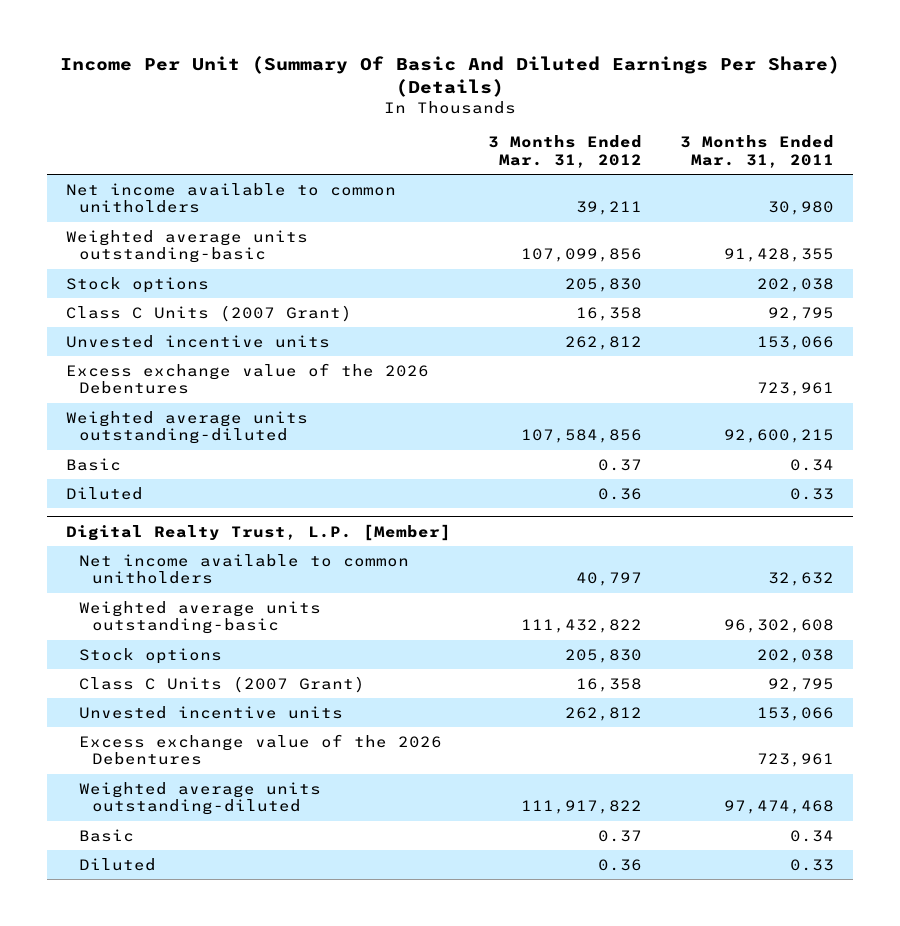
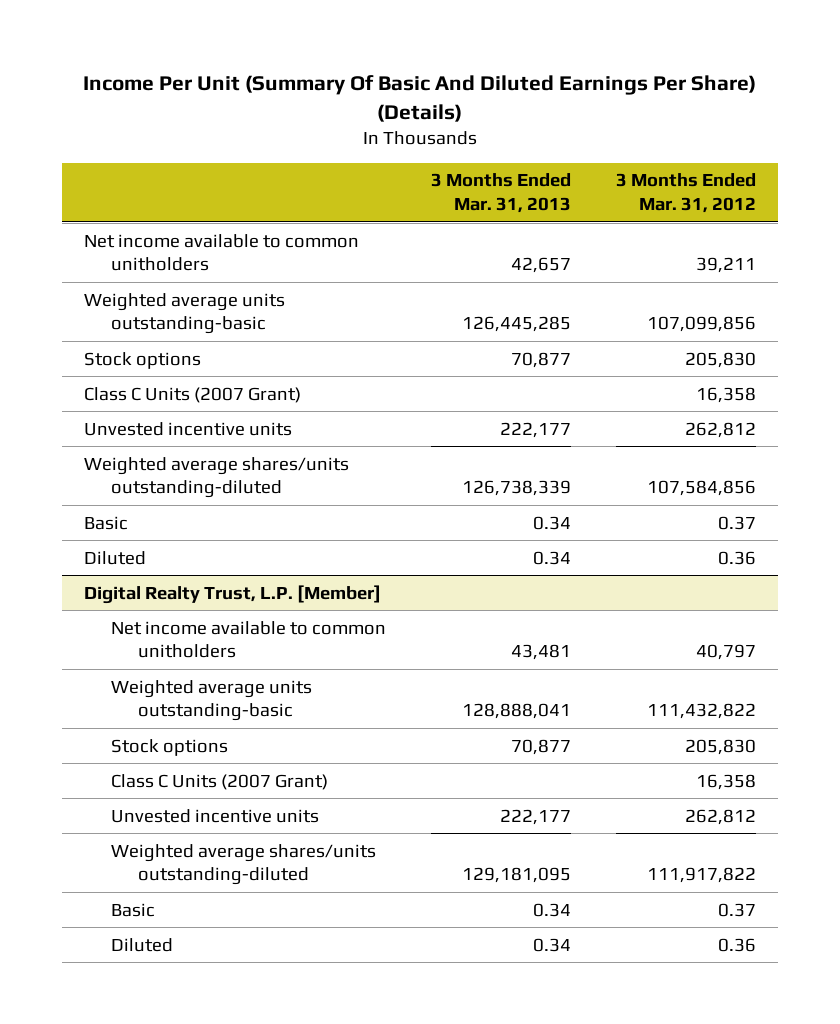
[680,135,835,168] 3 Months Ended Mar. 31, 2011 -> none
none -> [430,173,571,213] 3 Months Ended Mar. 31, 2013
[65,362,429,395] Excess exchange value of the 2026 Debentures -> none
[65,410,308,445] Weighted average units outstanding-diluted -> [84,456,350,499] Weighted average shares/units outstanding-diluted
[79,733,443,766] Excess exchange value of the 2026 Debentures -> none
[79,781,322,816] Weighted average units outstanding-diluted -> [110,843,376,886] Weighted average shares/units outstanding-diluted

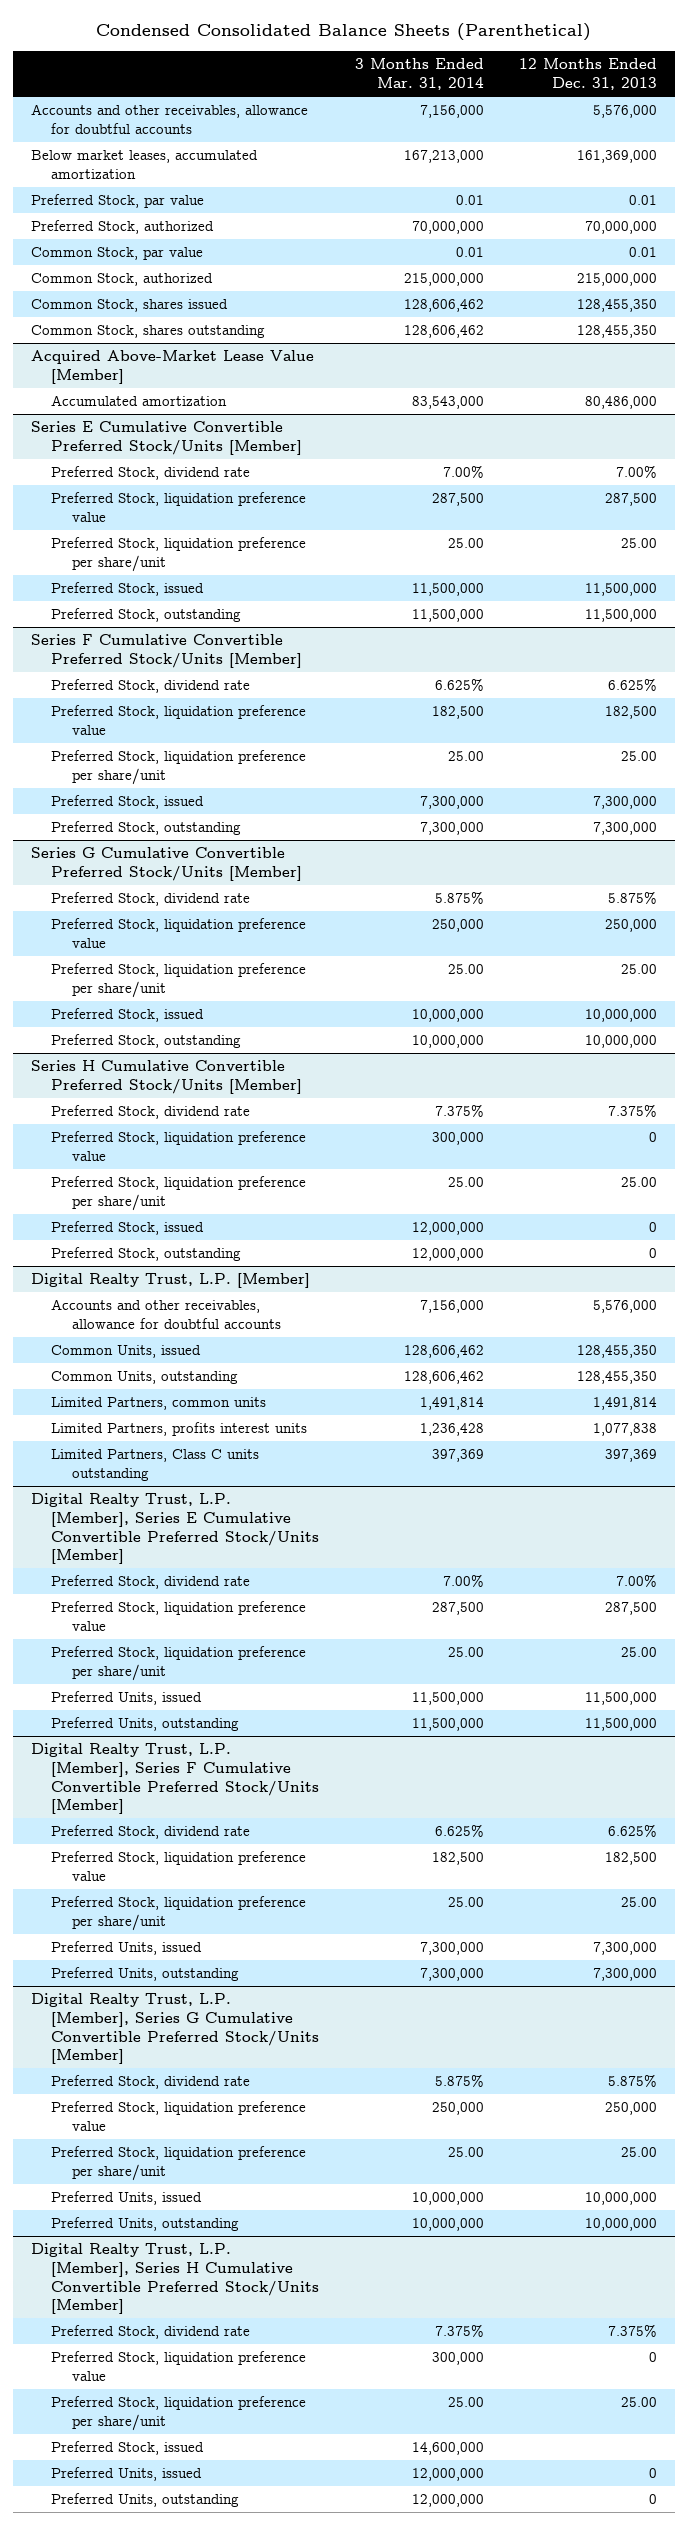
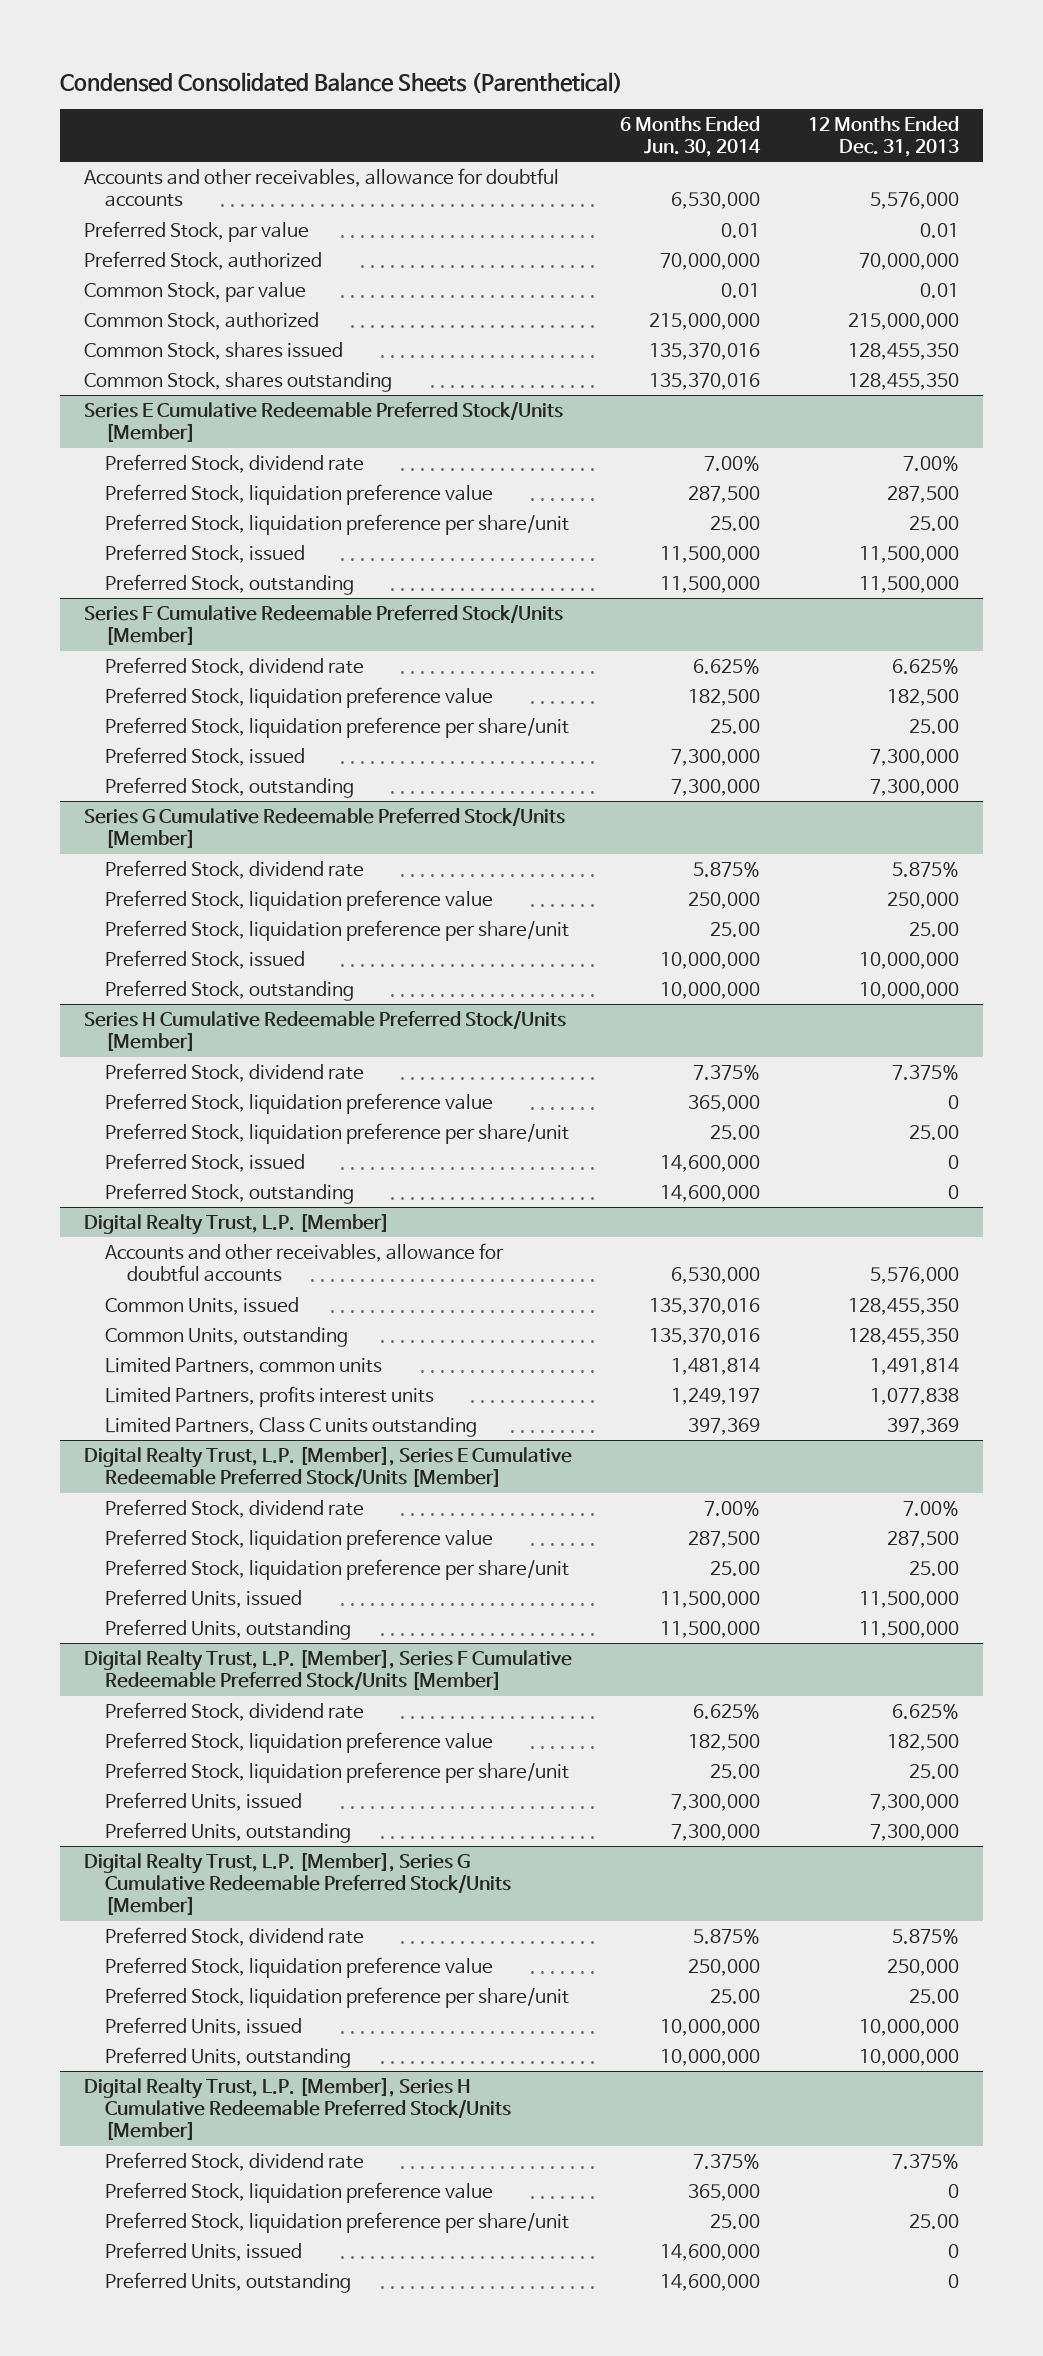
[354,58,484,90] 3 Months Ended Mar. 31, 2014 -> none
none -> [620,116,762,158] 6 Months Ended Jun. 30, 2014
[31,150,259,179] Below market leases, accumulated amortization -> none
[31,350,315,384] Acquired Above-Market Lease Value [Member] -> none
[51,395,228,407] Accumulated amortization -> none
[31,421,303,455] Series E Cumulative Convertible Preferred Stock/Units [Member] -> [83,401,563,443] Series E Cumulative Redeemable Preferred Stock/Units [Member]
[31,634,303,668] Series F Cumulative Convertible Preferred Stock/Units [Member] -> [83,604,563,646] Series F Cumulative Redeemable Preferred Stock/Units [Member]
[31,847,303,881] Series G Cumulative Convertible Preferred Stock/Units [Member] -> [83,807,565,849] Series G Cumulative Redeemable Preferred Stock/Units [Member]
[31,1060,303,1094] Series H Cumulative Convertible Preferred Stock/Units [Member] -> [83,1010,566,1052] Series H Cumulative Redeemable Preferred Stock/Units [Member]
[31,1493,320,1565] Digital Realty Trust, L.P. [Member], Series E Cumulative Convertible Preferred Stock/Units [Member] -> [83,1446,572,1488] Digital Realty Trust, L.P. [Member], Series E Cumulative Redeemable Preferred Stock/Units [Member]
[31,1743,320,1815] Digital Realty Trust, L.P. [Member], Series F Cumulative Convertible Preferred Stock/Units [Member] -> [83,1649,572,1691] Digital Realty Trust, L.P. [Member], Series F Cumulative Redeemable Preferred Stock/Units [Member]
[31,1993,320,2065] Digital Realty Trust, L.P. [Member], Series G Cumulative Convertible Preferred Stock/Units [Member] -> [83,1852,512,1916] Digital Realty Trust, L.P. [Member], Series G Cumulative Redeemable Preferred Stock/Units [Member]
[31,2243,320,2315] Digital Realty Trust, L.P. [Member], Series H Cumulative Convertible Preferred Stock/Units [Member] -> [83,2077,512,2141] Digital Realty Trust, L.P. [Member], Series H Cumulative Redeemable Preferred Stock/Units [Member]
[51,2441,205,2456] Preferred Stock, issued -> none

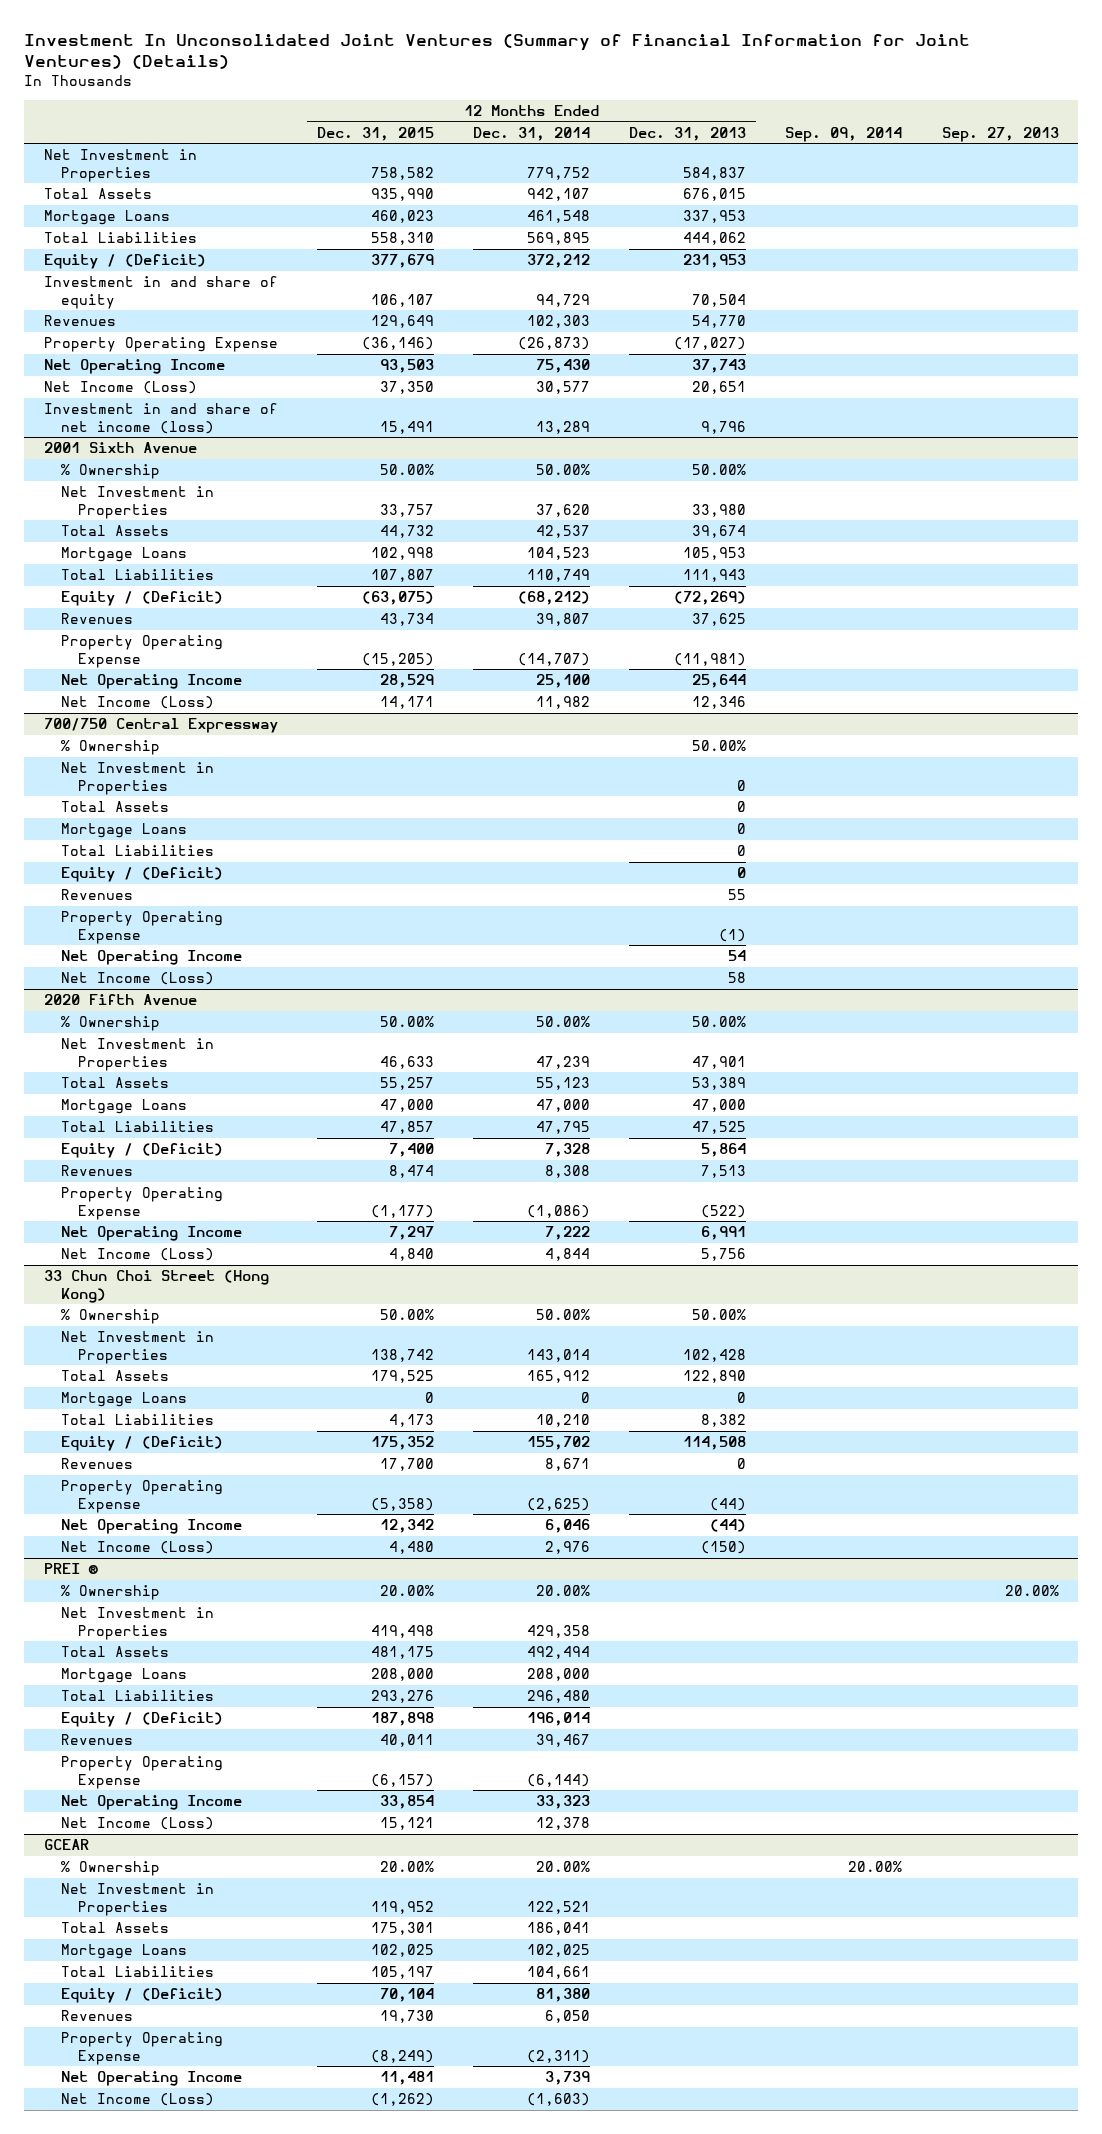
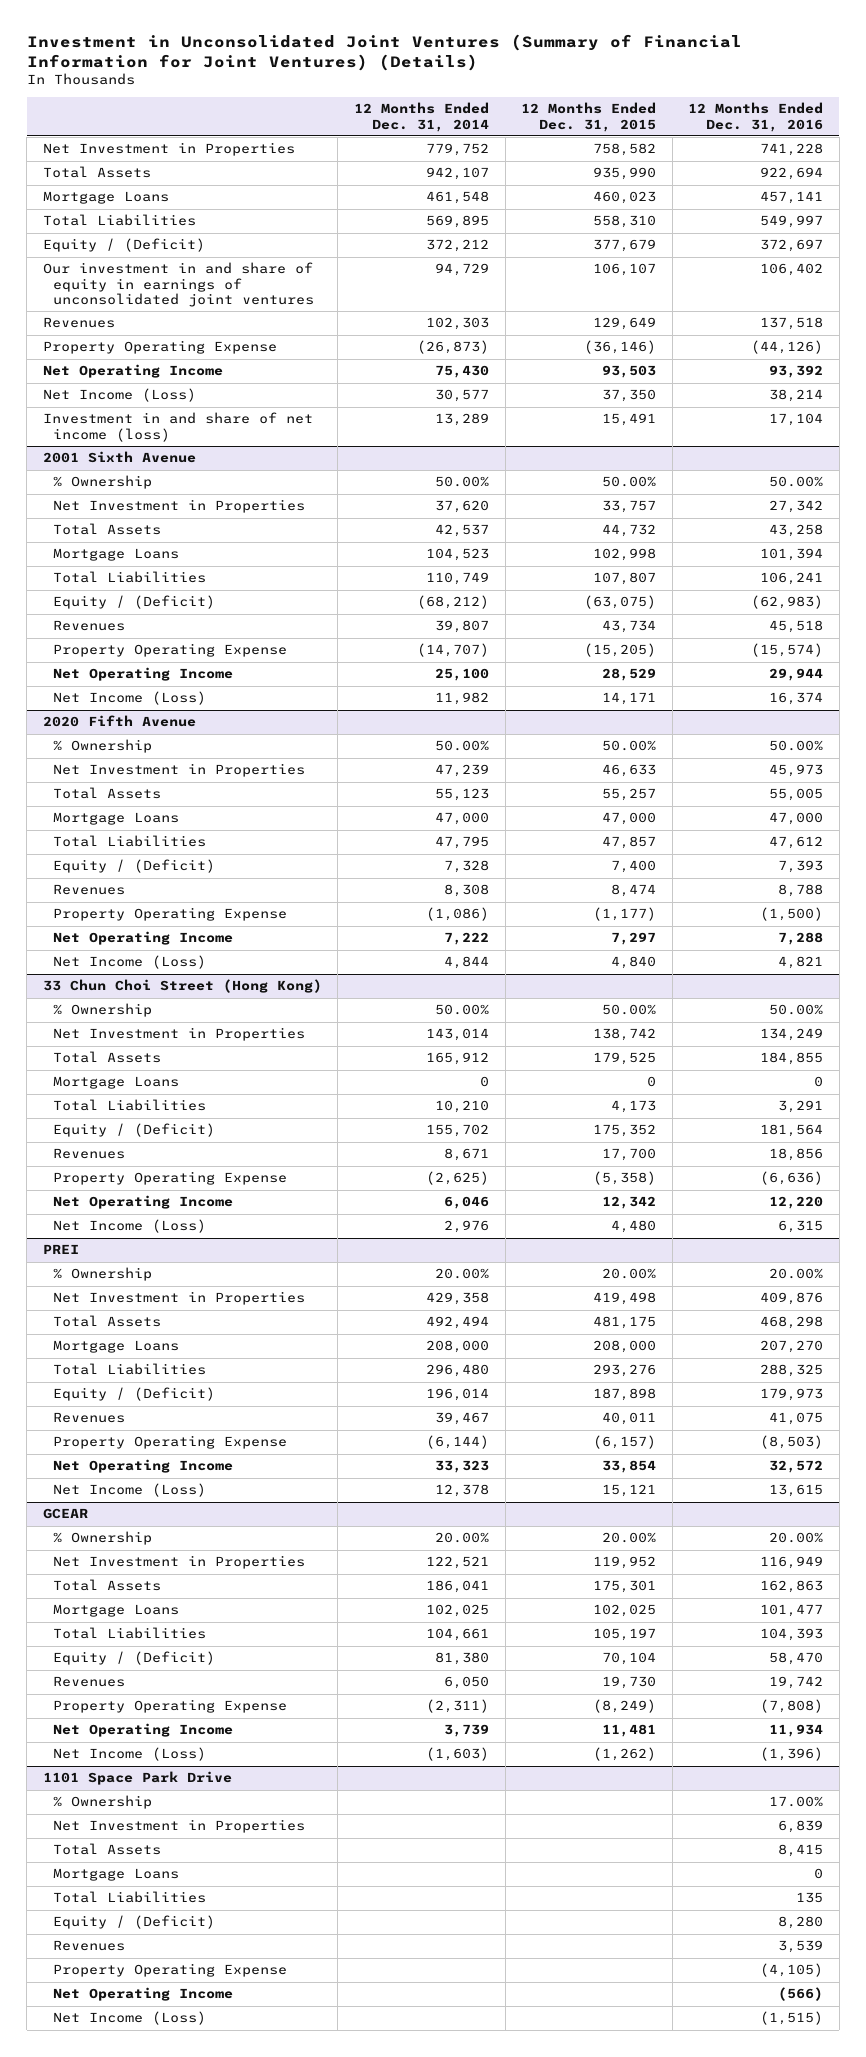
[24,33,971,70] Investment In Unconsolidated Joint Ventures (Summary of Financial Information for Joint Ventures) (Details) -> [26,33,742,71] Investment in Unconsolidated Joint Ventures (Summary of Financial Information for Joint Ventures) (Details)
[629,126,747,141] Dec. 31, 2013 -> none
[785,126,903,142] Sep. 09, 2014 -> none
[941,126,1059,142] Sep. 27, 2013 -> none
none -> [688,102,824,132] 12 Months Ended Dec. 31, 2016
[43,276,278,309] Investment in and share of equity -> [42,262,314,307] Our investment in and share of equity in earnings of unconsolidated joint ventures
[43,718,278,734] 700/750 Central Expressway -> none
[60,740,160,756] % Ownership -> none
[60,762,214,795] Net Investment in Properties -> none
[60,801,169,813] Total Assets -> none
[60,823,187,839] Mortgage Loans -> none
[60,845,214,857] Total Liabilities -> none
[60,867,223,883] Equity / (Deficit) -> none
[60,889,133,901] Revenues -> none
[60,911,223,944] Property Operating Expense -> none
[60,950,242,966] Net Operating Income -> none
[60,972,214,986] Net Income (Loss) -> none
[43,1563,98,1575] PREI ® -> [42,1244,79,1255] PREI
none -> [42,1771,232,1786] 1101 Space Park Drive
none -> [52,1795,152,1810] % Ownership
none -> [52,1819,305,1834] Net Investment in Properties
none -> [52,1843,161,1856] Total Assets
none -> [52,1868,179,1882] Mortgage Loans
none -> [52,1891,206,1904] Total Liabilities
none -> [52,1915,215,1930] Equity / (Deficit)
none -> [52,1940,125,1952] Revenues
none -> [52,1963,287,1978] Property Operating Expense
none -> [52,1987,233,2002] Net Operating Income
none -> [52,2011,206,2026] Net Income (Loss)

